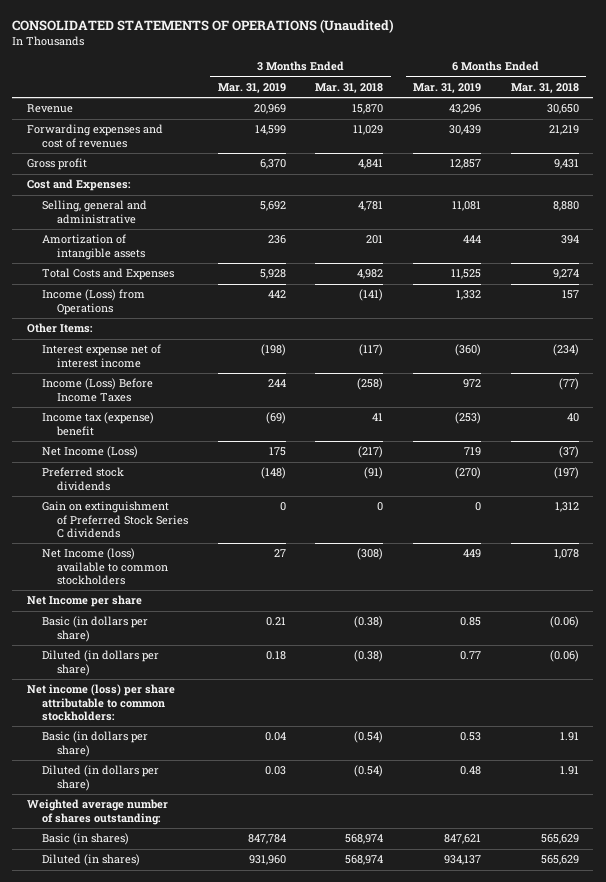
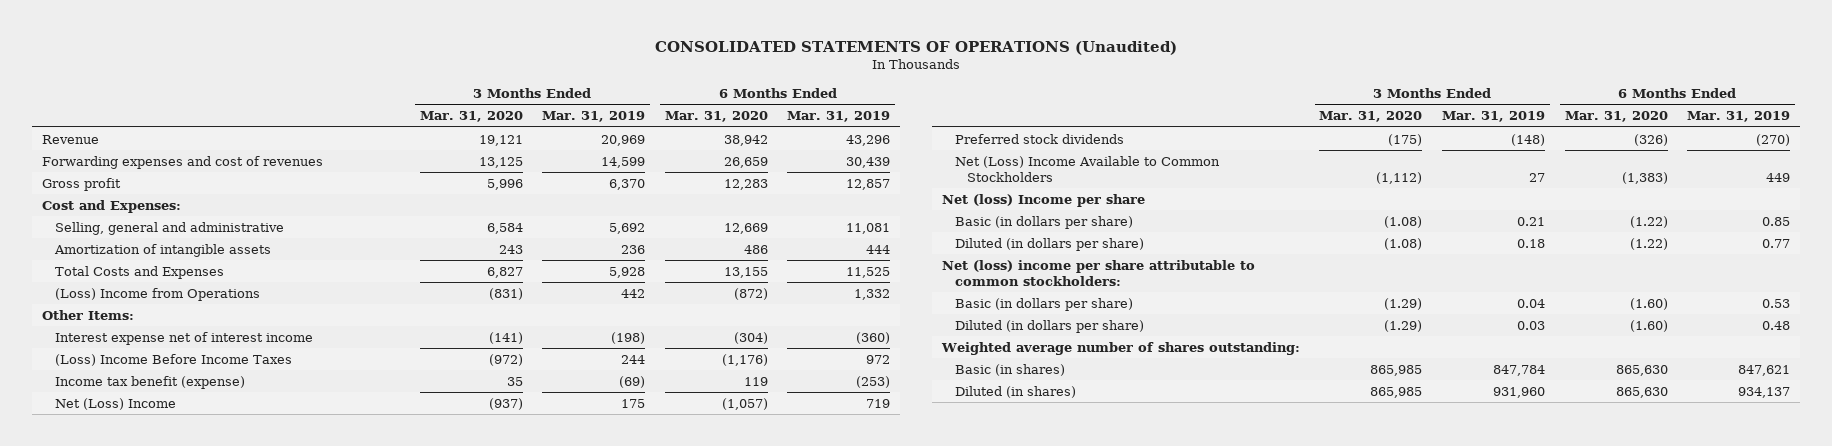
[315,82,384,93] Mar. 31, 2018 -> none
[510,82,579,93] Mar. 31, 2018 -> none
none -> [419,111,523,123] Mar. 31, 2020
none -> [664,111,768,123] Mar. 31, 2020
[42,289,146,315] Income (Loss) from Operations -> [54,287,260,301] (Loss) Income from Operations
[42,378,154,402] Income (Loss) Before Income Taxes -> [54,353,292,366] (Loss) Income Before Income Taxes
[42,412,155,436] Income tax (expense) benefit -> [54,375,245,389] Income tax benefit (expense)
[42,446,139,459] Net Income (Loss) -> [54,397,176,410] Net (Loss) Income
[42,501,189,538] Gain on extinguishment of Preferred Stock Series C dividends -> none
[42,548,169,585] Net Income (loss) available to common stockholders -> [954,155,1220,182] Net (Loss) Income Available to Common Stockholders
[27,595,143,608] Net Income per share -> [941,193,1145,207] Net (loss) Income per share
[27,684,176,721] Net income (loss) per share attributable to common stockholders: -> [941,259,1255,286] Net (loss) income per share attributable to common stockholders:

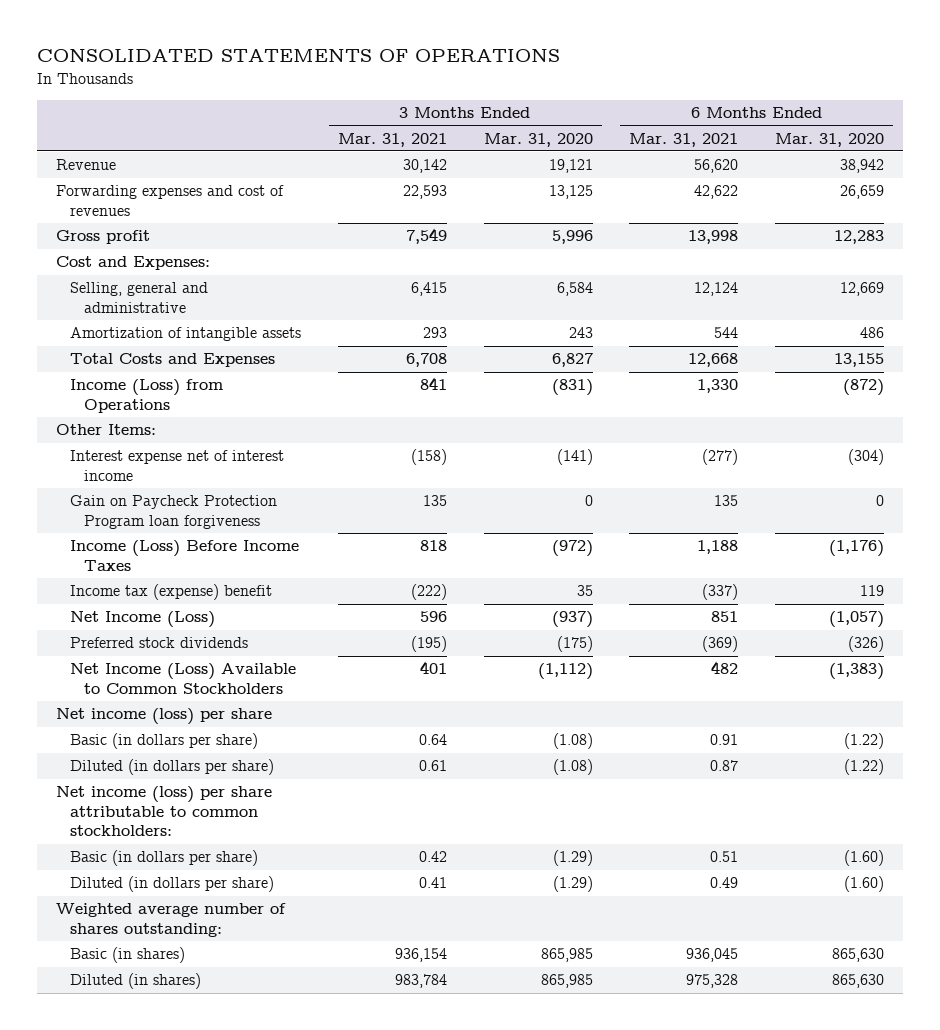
[655,41,1178,56] CONSOLIDATED STATEMENTS OF OPERATIONS (Unaudited) -> [37,49,561,63] CONSOLIDATED STATEMENTS OF OPERATIONS
[542,111,646,123] Mar. 31, 2019 -> none
[787,111,891,123] Mar. 31, 2019 -> none
none -> [337,132,447,147] Mar. 31, 2021
none -> [629,132,739,147] Mar. 31, 2021
[54,287,260,301] (Loss) Income from Operations -> [69,379,223,413] Income (Loss) from Operations
none -> [69,495,277,529] Gain on Paycheck Protection Program loan forgiveness
[54,353,292,366] (Loss) Income Before Income Taxes -> [69,540,299,571] Income (Loss) Before Income Taxes
[54,375,245,389] Income tax benefit (expense) -> [69,584,272,601] Income tax (expense) benefit
[54,397,176,410] Net (Loss) Income -> [69,611,215,629] Net Income (Loss)
[954,155,1220,182] Net (Loss) Income Available to Common Stockholders -> [69,663,296,694] Net Income (Loss) Available to Common Stockholders
[941,193,1145,207] Net (loss) Income per share -> [55,708,272,726] Net income (loss) per share
[941,259,1255,286] Net (loss) income per share attributable to common stockholders: -> [55,786,272,837] Net income (loss) per share attributable to common stockholders:

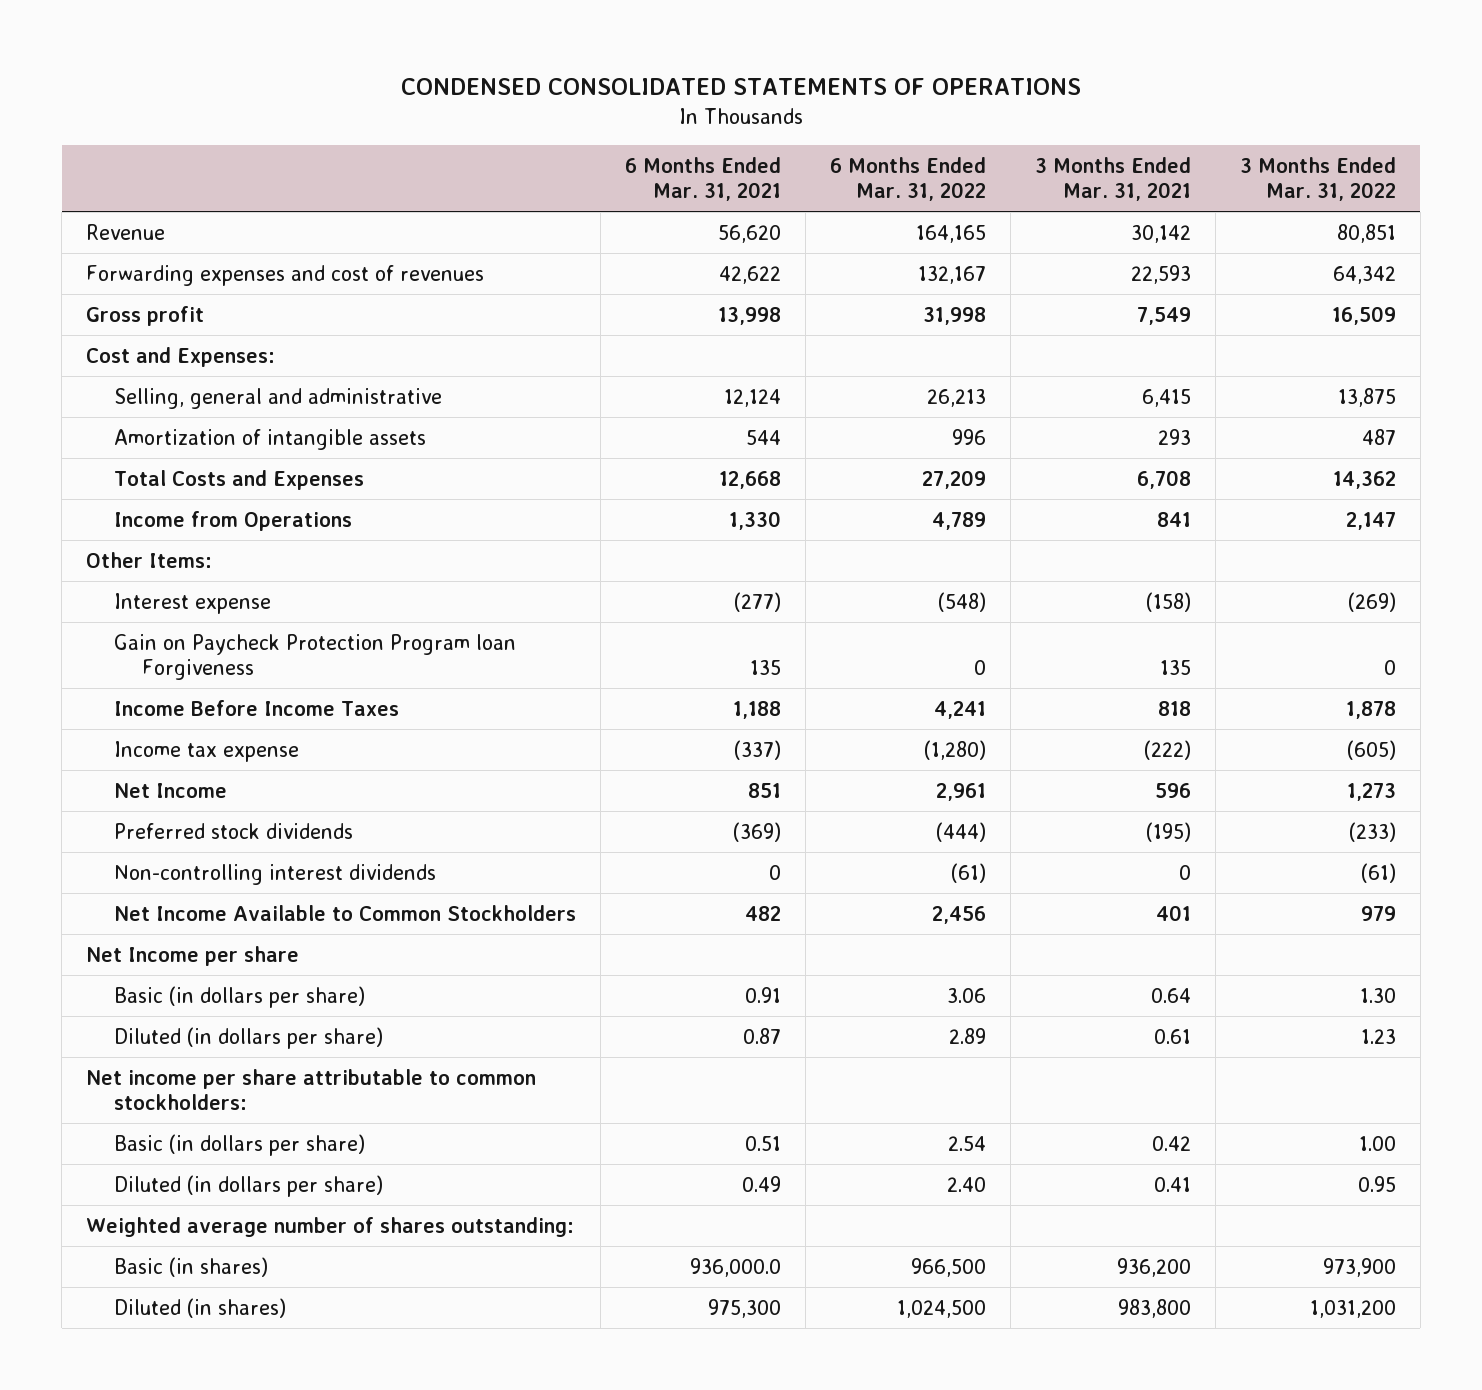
[37,49,561,63] CONSOLIDATED STATEMENTS OF OPERATIONS -> [401,77,1082,95] CONDENSED CONSOLIDATED STATEMENTS OF OPERATIONS
[483,132,593,147] Mar. 31, 2020 -> none
[775,132,885,147] Mar. 31, 2020 -> none
none -> [829,156,986,201] 6 Months Ended Mar. 31, 2022
none -> [1239,156,1396,201] 3 Months Ended Mar. 31, 2022
[69,379,223,413] Income (Loss) from Operations -> [114,510,353,531] Income from Operations
[69,450,284,481] Interest expense net of interest income -> [114,592,272,614] Interest expense
[69,495,277,529] Gain on Paycheck Protection Program loan forgiveness -> [114,633,517,680] Gain on Paycheck Protection Program loan Forgiveness
[69,540,299,571] Income (Loss) Before Income Taxes -> [114,699,400,716] Income Before Income Taxes
[69,584,272,601] Income tax (expense) benefit -> [114,740,300,762] Income tax expense
[69,611,215,629] Net Income (Loss) -> [114,782,228,798] Net Income
none -> [114,863,437,885] Non-controlling interest dividends
[69,663,296,694] Net Income (Loss) Available to Common Stockholders -> [114,904,577,921] Net Income Available to Common Stockholders
[55,708,272,726] Net income (loss) per share -> [86,945,300,966] Net Income per share
[55,786,272,837] Net income (loss) per share attributable to common stockholders: -> [86,1068,537,1110] Net income per share attributable to common stockholders:
[394,948,447,963] 936,154 -> [1116,1257,1191,1277] 936,200
[686,948,739,963] 936,045 -> [690,1257,782,1277] 936,000.0
[394,974,447,989] 983,784 -> [1117,1298,1191,1318] 983,800
[686,974,739,989] 975,328 -> [708,1298,782,1318] 975,300

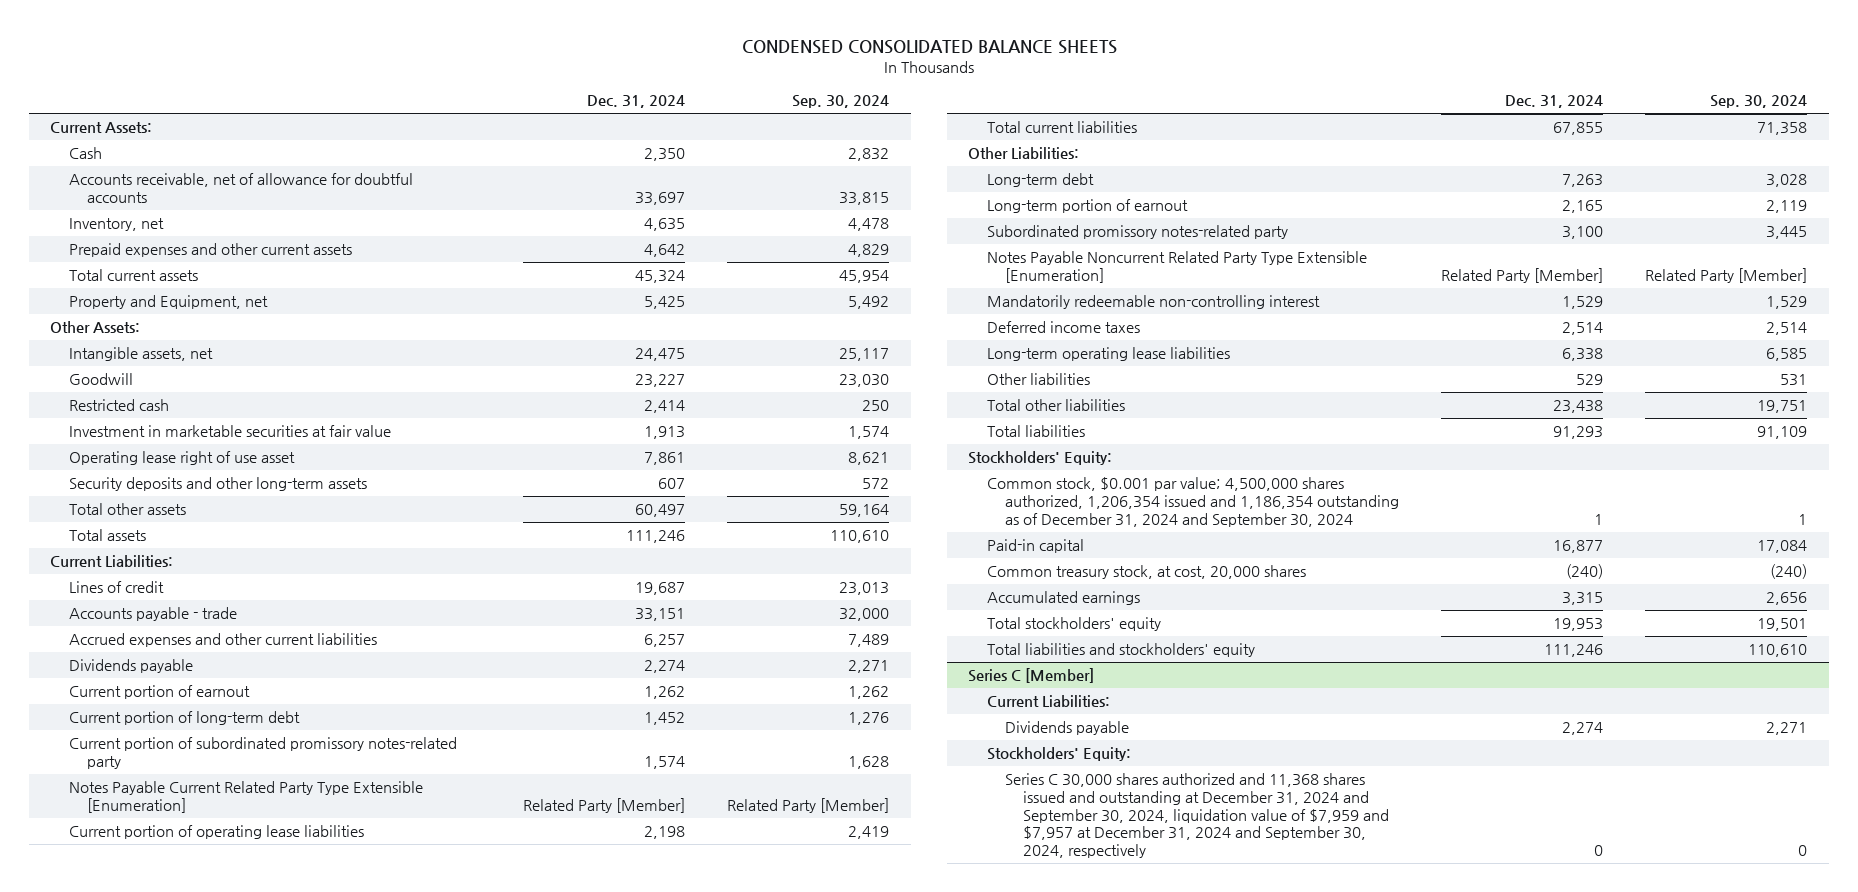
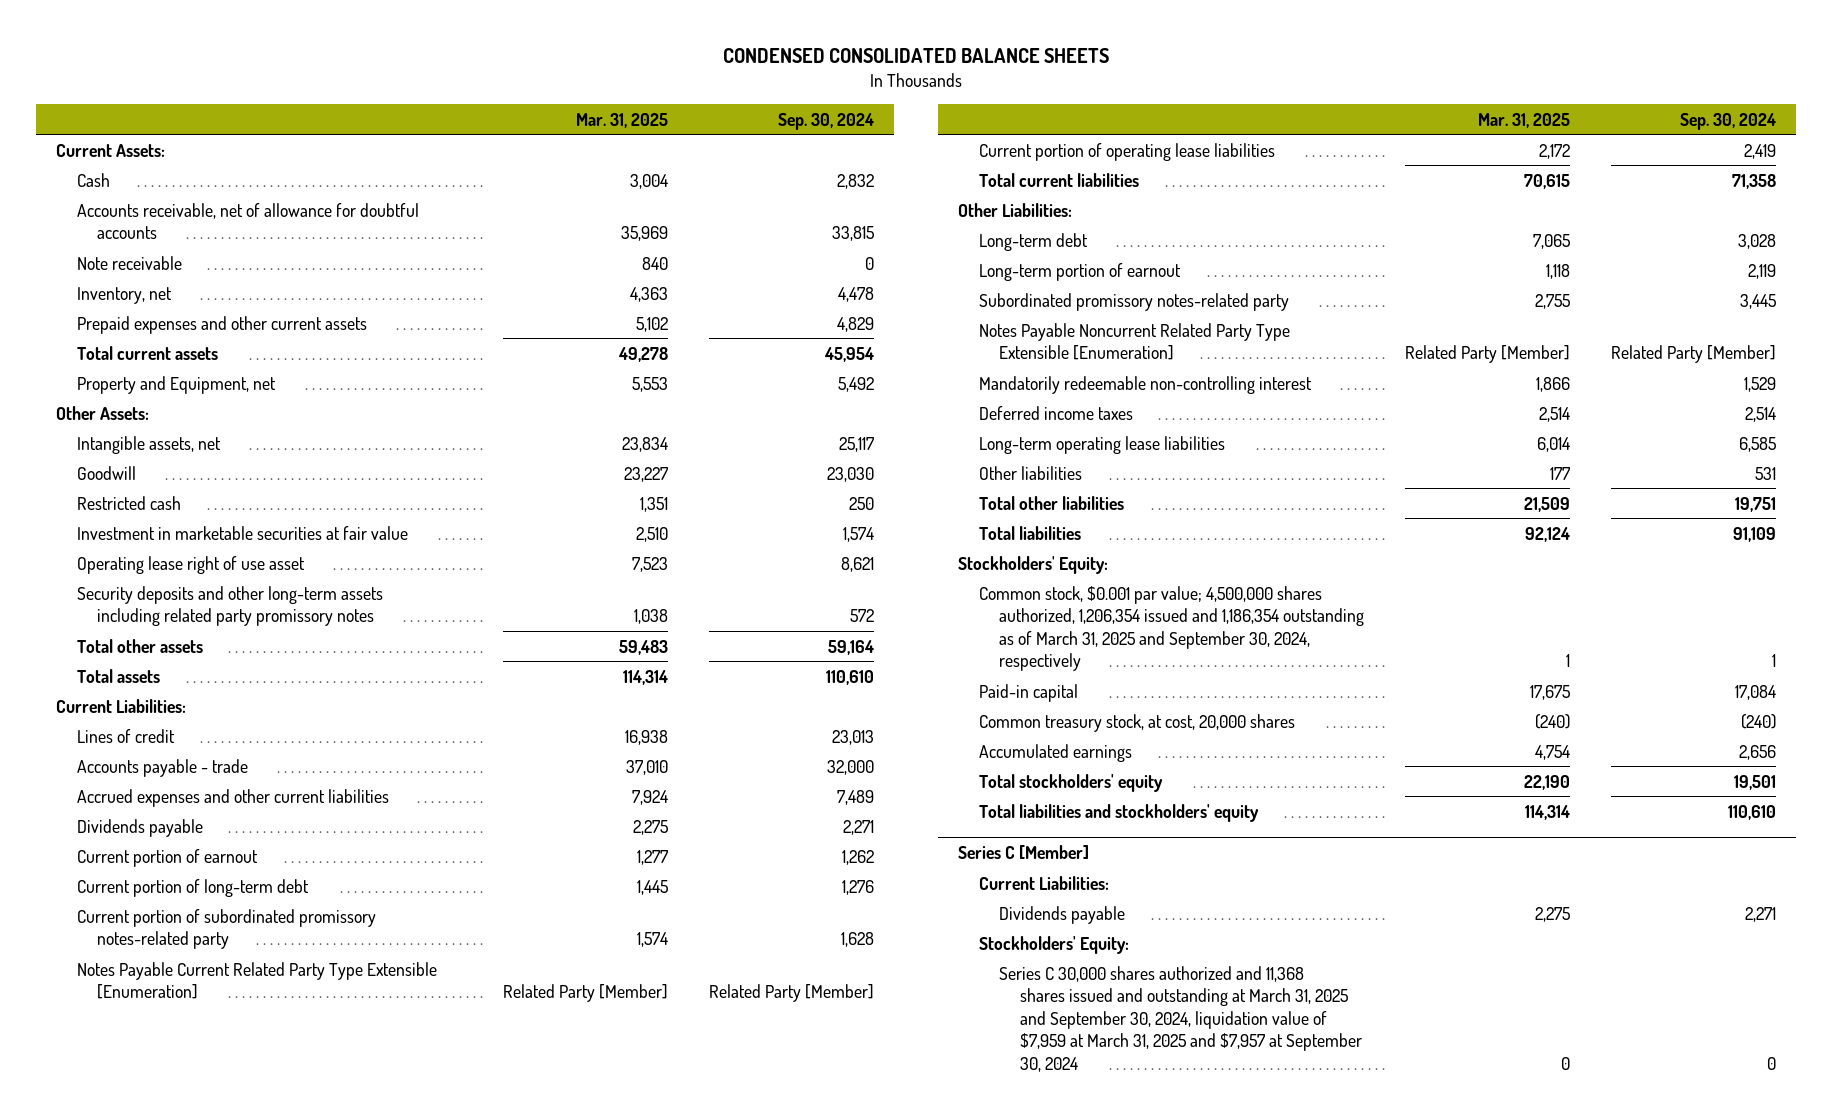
[587,94,686,108] Dec. 31, 2024 -> none
none -> [575,112,668,128] Mar. 31, 2025
none -> [76,255,182,270] Note receivable
[68,477,367,492] Security deposits and other long-term assets -> [76,585,383,627] Security deposits and other long-term assets including related party promissory notes
[986,477,1399,527] Common stock, $0.001 par value; 4,500,000 shares authorized, 1,206,354 issued and 1,186,354 outstanding as of December 31, 2024 and September 30, 2024 -> [978,585,1365,672] Common stock, $0.001 par value; 4,500,000 shares authorized, 1,206,354 issued and 1,186,354 outstanding as of March 31, 2025 and September 30, 2024, respectively
[1004,773,1389,859] Series C 30,000 shares authorized and 11,368 shares issued and outstanding at December 31, 2024 and September 30, 2024, liquidation value of $7,959 and $7,957 at December 31, 2024 and September 30, 2024, respectively -> [999,965,1362,1072] Series C 30,000 shares authorized and 11,368 shares issued and outstanding at March 31, 2025 and September 30, 2024, liquidation value of $7,959 at March 31, 2025 and $7,957 at September 30, 2024

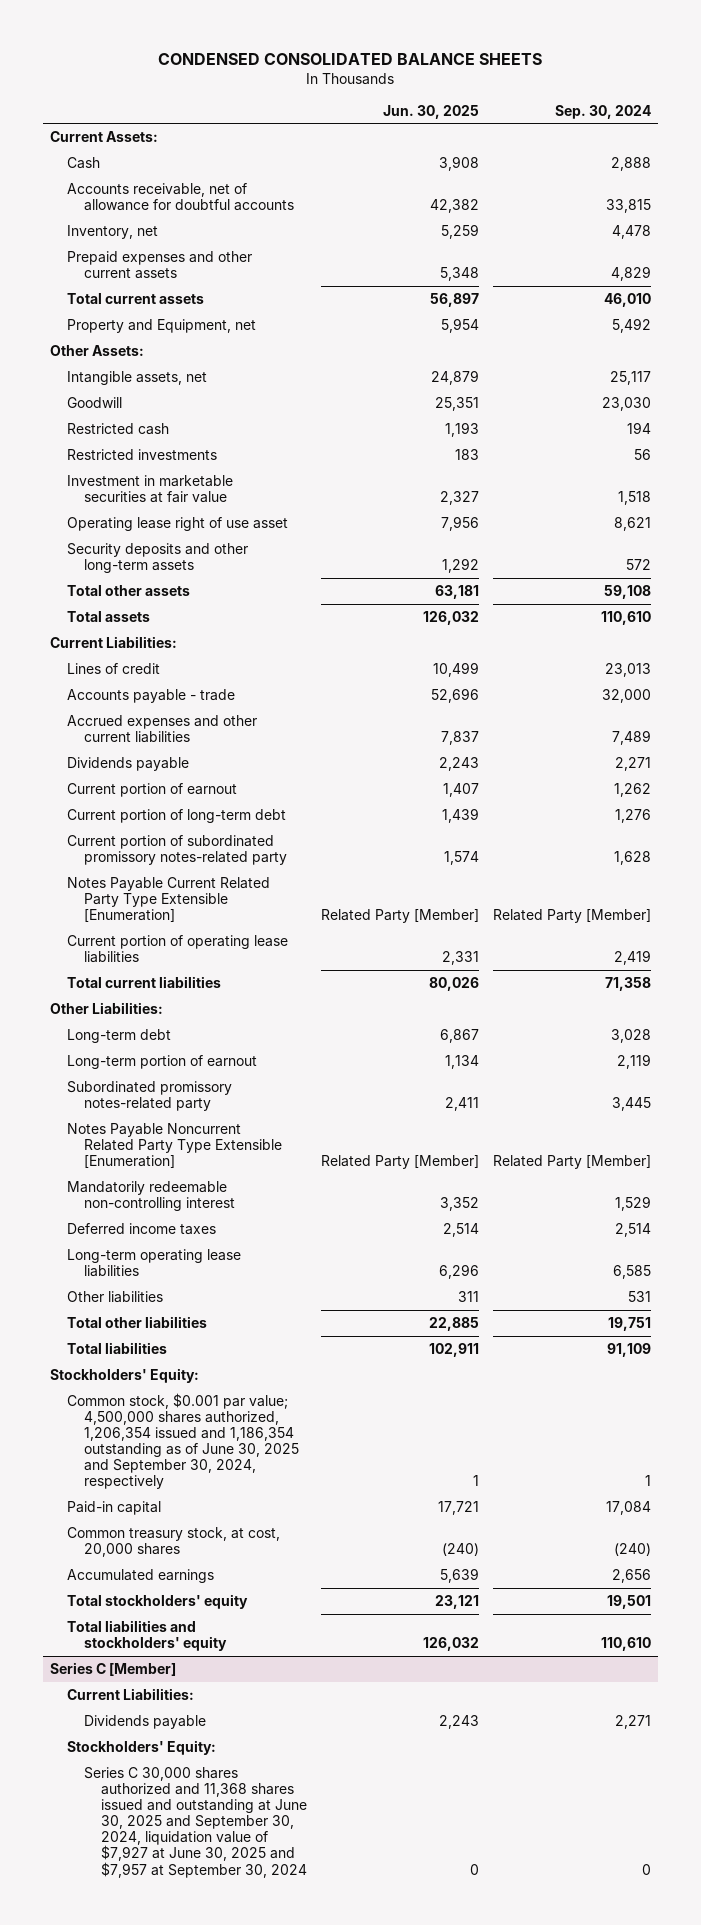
[575,112,668,128] Mar. 31, 2025 -> none
none -> [382,104,479,119] Jun. 30, 2025
[836,173,874,189] 2,832 -> [610,156,651,171] 2,888
[76,255,182,270] Note receivable -> none
[823,346,874,362] 45,954 -> [603,292,651,307] 46,010
[848,496,874,510] 250 -> [626,421,651,434] 194
none -> [67,448,218,460] Restricted investments
[842,526,874,542] 1,574 -> [617,490,651,505] 1,518
[76,585,383,627] Security deposits and other long-term assets including related party promissory notes -> [67,542,249,573] Security deposits and other long-term assets
[827,639,874,655] 59,164 -> [603,584,651,599] 59,108
[978,585,1365,672] Common stock, $0.001 par value; 4,500,000 shares authorized, 1,206,354 issued and 1,186,354 outstanding as of March 31, 2025 and September 30, 2024, respectively -> [67,1392,299,1490] Common stock, $0.001 par value; 4,500,000 shares authorized, 1,206,354 issued and 1,186,354 outstanding as of June 30, 2025 and September 30, 2024, respectively
[999,965,1362,1072] Series C 30,000 shares authorized and 11,368 shares issued and outstanding at March 31, 2025 and September 30, 2024, liquidation value of $7,959 at March 31, 2025 and $7,957 at September 30, 2024 -> [83,1766,307,1878] Series C 30,000 shares authorized and 11,368 shares issued and outstanding at June 30, 2025 and September 30, 2024, liquidation value of $7,927 at June 30, 2025 and $7,957 at September 30, 2024

